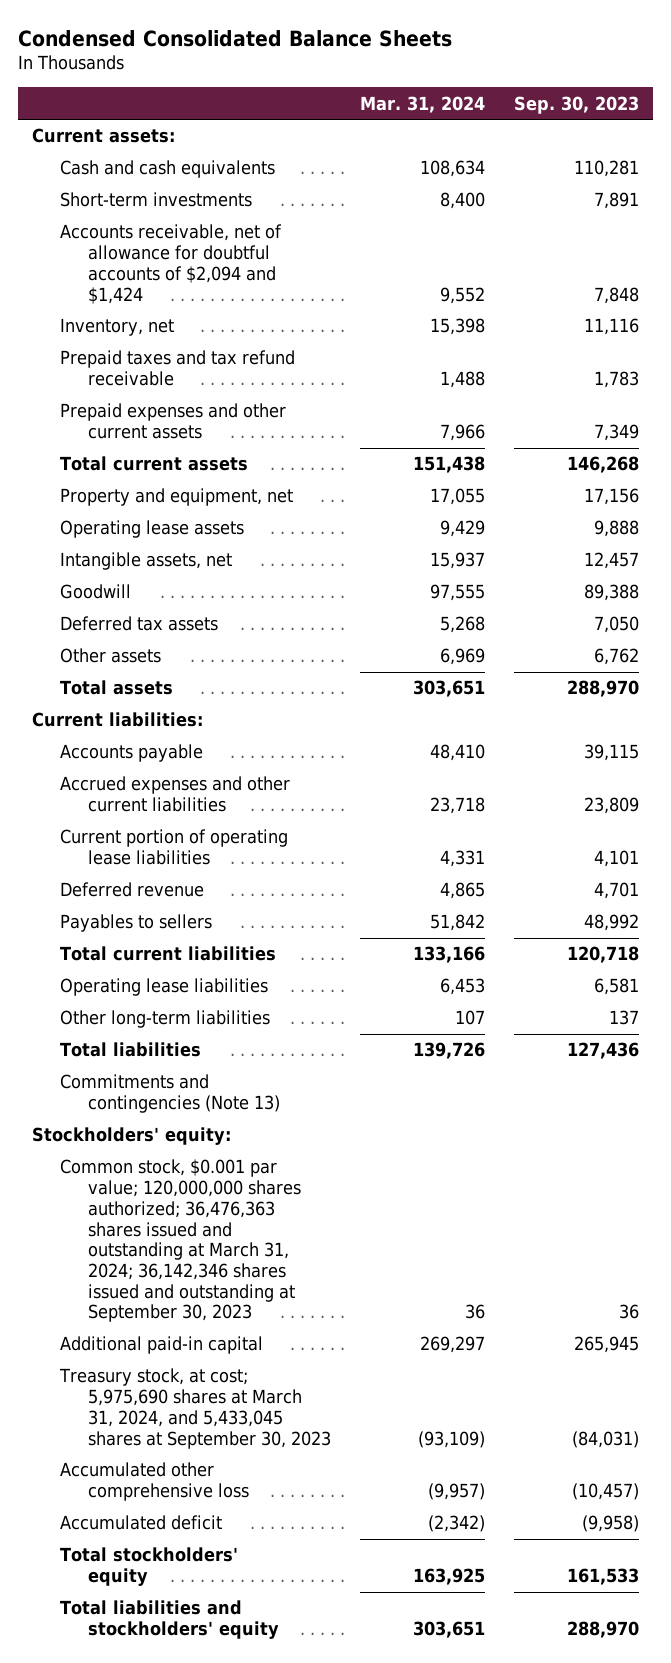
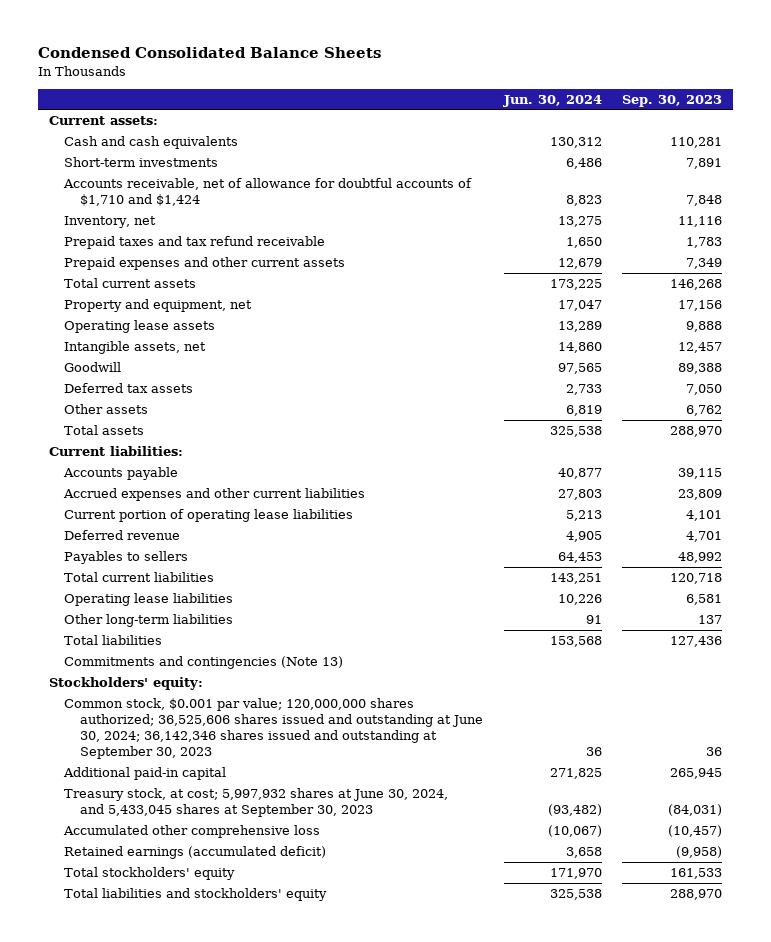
[359,95,485,113] Mar. 31, 2024 -> none
none -> [502,94,602,107] Jun. 30, 2024
[60,224,283,304] Accounts receivable, net of allowance for doubtful accounts of $2,094 and $1,424 -> [63,178,473,207] Accounts receivable, net of allowance for doubtful accounts of $1,710 and $1,424
[60,1159,302,1323] Common stock, $0.001 par value; 120,000,000 shares authorized; 36,476,363 shares issued and outstanding at March 31, 2024; 36,142,346 shares issued and outstanding at September 30, 2023 -> [64,698,483,760] Common stock, $0.001 par value; 120,000,000 shares authorized; 36,525,606 shares issued and outstanding at June 30, 2024; 36,142,346 shares issued and outstanding at September 30, 2023
[59,1368,332,1449] Treasury stock, at cost; 5,975,690 shares at March 31, 2024, and 5,433,045 shares at September 30, 2023 -> [64,788,449,818] Treasury stock, at cost; 5,997,932 shares at June 30, 2024, and 5,433,045 shares at September 30, 2023
[60,1515,223,1531] Accumulated deficit -> [64,846,327,860] Retained earnings (accumulated deficit)

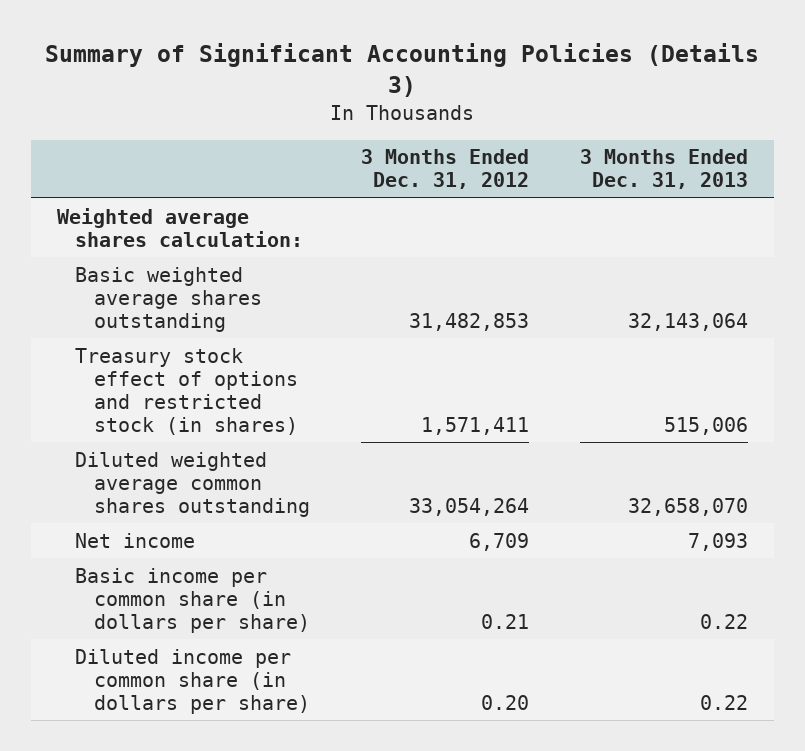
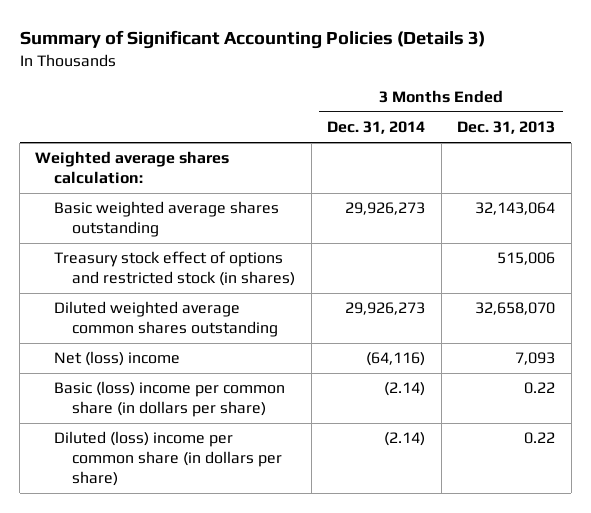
[360,149,529,190] 3 Months Ended Dec. 31, 2012 -> none
none -> [327,121,426,135] Dec. 31, 2014
[75,532,196,548] Net income -> [53,351,180,367] Net (loss) income
[75,567,310,633] Basic income per common share (in dollars per share) -> [53,381,285,418] Basic (loss) income per common share (in dollars per share)
[75,648,310,714] Diluted income per common share (in dollars per share) -> [53,431,283,487] Diluted (loss) income per common share (in dollars per share)

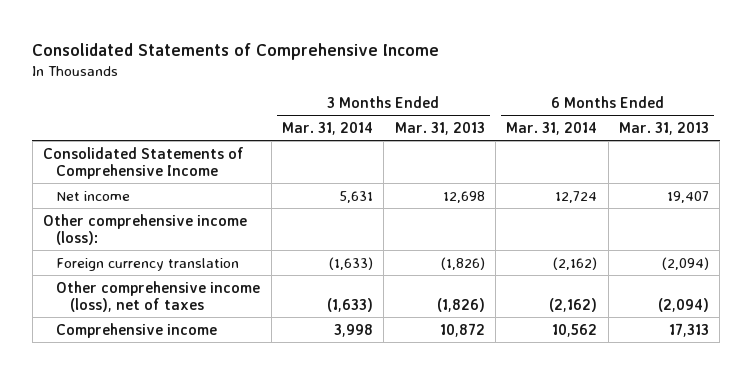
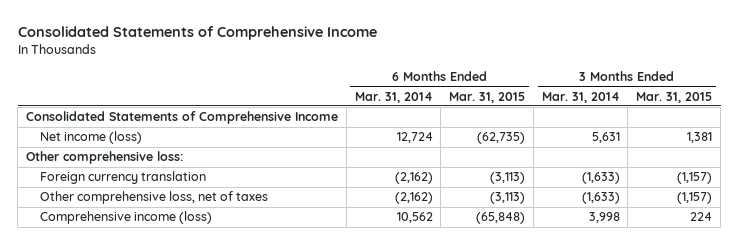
[394,122,485,136] Mar. 31, 2013 -> none
[618,122,709,136] Mar. 31, 2013 -> none
none -> [449,91,526,103] Mar. 31, 2015
none -> [636,91,713,103] Mar. 31, 2015
[56,190,131,201] Net income -> [39,131,142,145] Net income (loss)
[43,213,248,246] Other comprehensive income (loss): -> [26,151,184,165] Other comprehensive loss:
[56,280,261,313] Other comprehensive income (loss), net of taxes -> [39,191,268,205] Other comprehensive loss, net of taxes
[56,322,218,338] Comprehensive income -> [39,211,212,225] Comprehensive income (loss)

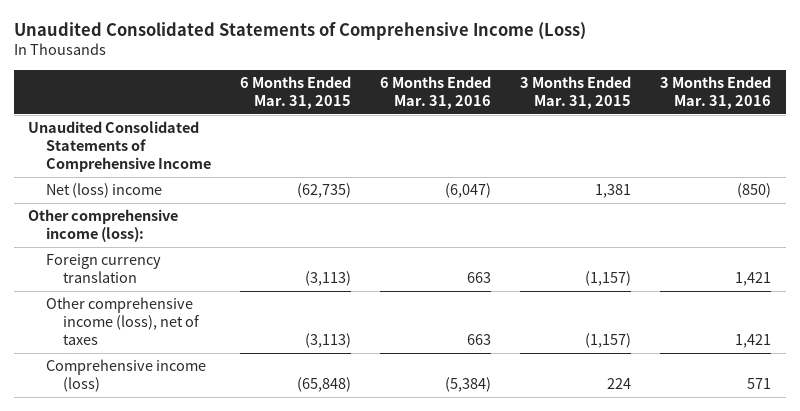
[17,26,377,41] Consolidated Statements of Comprehensive Income -> [13,22,586,41] Unaudited Consolidated Statements of Comprehensive Income (Loss)
[354,91,433,103] Mar. 31, 2014 -> none
[541,91,620,103] Mar. 31, 2014 -> none
none -> [379,75,491,109] 6 Months Ended Mar. 31, 2016
none -> [660,75,772,109] 3 Months Ended Mar. 31, 2016
[26,111,339,125] Consolidated Statements of Comprehensive Income -> [28,121,211,173] Unaudited Consolidated Statements of Comprehensive Income
[39,131,142,145] Net income (loss) -> [45,183,162,199] Net (loss) income
[26,151,184,165] Other comprehensive loss: -> [28,209,179,243] Other comprehensive income (loss):
[39,191,268,205] Other comprehensive loss, net of taxes -> [45,297,200,346] Other comprehensive income (loss), net of taxes

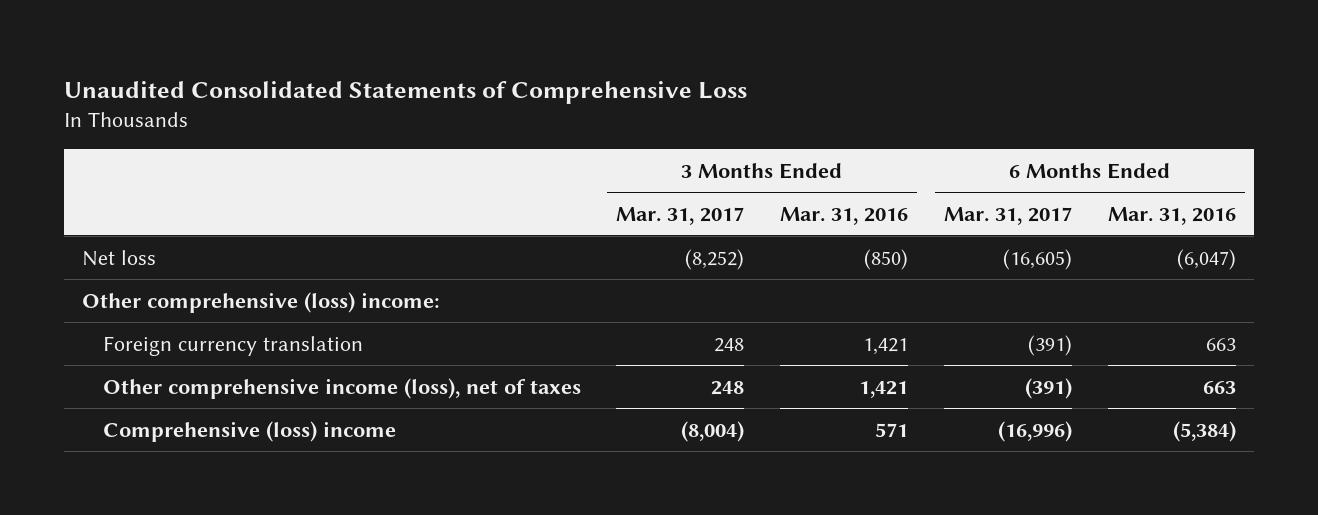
[13,22,586,41] Unaudited Consolidated Statements of Comprehensive Income (Loss) -> [64,80,748,104] Unaudited Consolidated Statements of Comprehensive Loss
[239,75,351,109] 6 Months Ended Mar. 31, 2015 -> none
[520,75,632,109] 3 Months Ended Mar. 31, 2015 -> none
none -> [616,206,745,225] Mar. 31, 2017
none -> [944,206,1073,225] Mar. 31, 2017
[28,121,211,173] Unaudited Consolidated Statements of Comprehensive Income -> none
[45,183,162,199] Net (loss) income -> [82,249,157,266] Net loss
[28,209,179,243] Other comprehensive income (loss): -> [82,291,441,313] Other comprehensive (loss) income:
[45,359,206,393] Comprehensive income (loss) -> [102,420,396,442] Comprehensive (loss) income

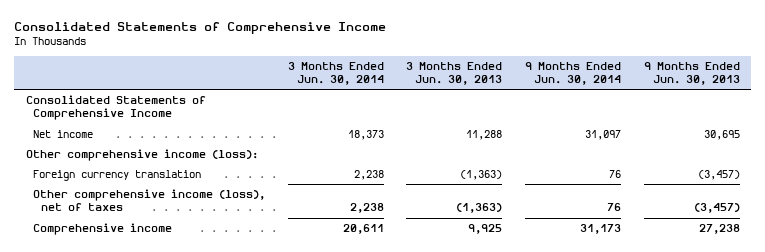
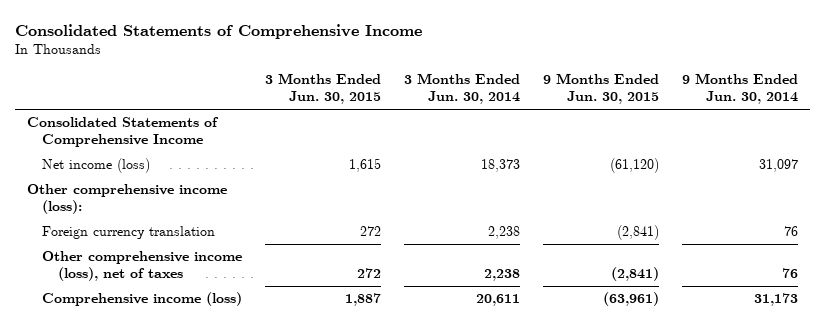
[406,61,503,86] 3 Months Ended Jun. 30, 2013 -> none
[643,61,740,86] 9 Months Ended Jun. 30, 2013 -> none
none -> [265,73,382,105] 3 Months Ended Jun. 30, 2015
none -> [543,73,660,105] 9 Months Ended Jun. 30, 2015
[33,130,94,139] Net income -> [42,157,151,173] Net income (loss)
[33,223,173,236] Comprehensive income -> [42,291,243,306] Comprehensive income (loss)

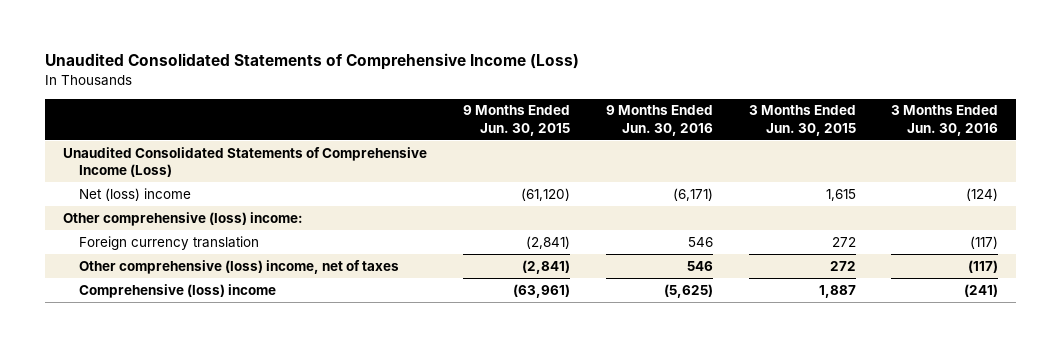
[15,24,423,40] Consolidated Statements of Comprehensive Income -> [45,53,580,71] Unaudited Consolidated Statements of Comprehensive Income (Loss)
[404,73,521,105] 3 Months Ended Jun. 30, 2014 -> none
[682,73,799,105] 9 Months Ended Jun. 30, 2014 -> none
none -> [605,105,713,136] 9 Months Ended Jun. 30, 2016
none -> [891,105,999,136] 3 Months Ended Jun. 30, 2016
[26,116,219,148] Consolidated Statements of Comprehensive Income -> [63,146,428,178] Unaudited Consolidated Statements of Comprehensive Income (Loss)
[42,157,151,173] Net income (loss) -> [78,187,191,201] Net (loss) income
[26,183,227,215] Other comprehensive income (loss): -> [63,211,304,226] Other comprehensive (loss) income:
[42,250,243,282] Other comprehensive income (loss), net of taxes -> [78,259,399,274] Other comprehensive (loss) income, net of taxes
[42,291,243,306] Comprehensive income (loss) -> [78,283,276,298] Comprehensive (loss) income

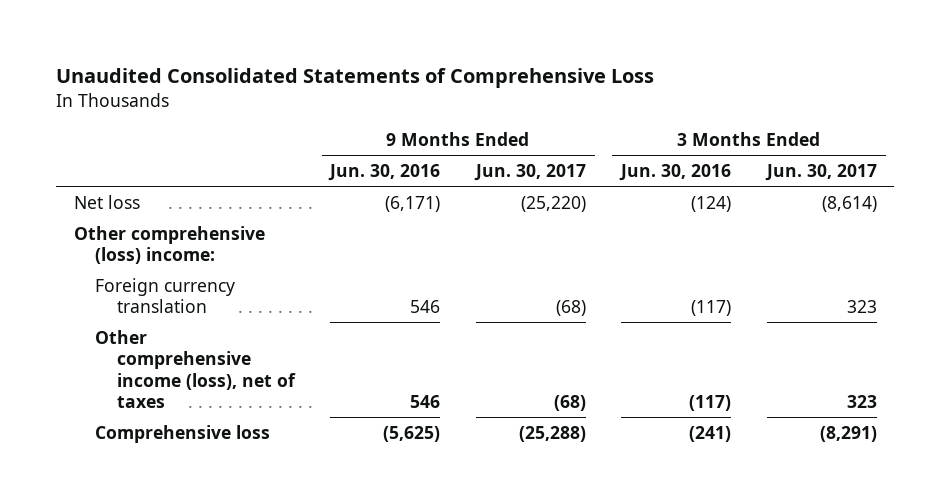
[45,53,580,71] Unaudited Consolidated Statements of Comprehensive Income (Loss) -> [55,68,654,89] Unaudited Consolidated Statements of Comprehensive Loss
[462,105,570,136] 9 Months Ended Jun. 30, 2015 -> none
[748,105,856,136] 3 Months Ended Jun. 30, 2015 -> none
none -> [473,163,586,181] Jun. 30, 2017
none -> [764,163,877,181] Jun. 30, 2017
[63,146,428,178] Unaudited Consolidated Statements of Comprehensive Income (Loss) -> none
[78,187,191,201] Net (loss) income -> [73,194,140,209] Net loss
[78,259,399,274] Other comprehensive (loss) income, net of taxes -> [95,329,297,408] Other comprehensive income (loss), net of taxes
[78,283,276,298] Comprehensive (loss) income -> [95,424,271,443] Comprehensive loss

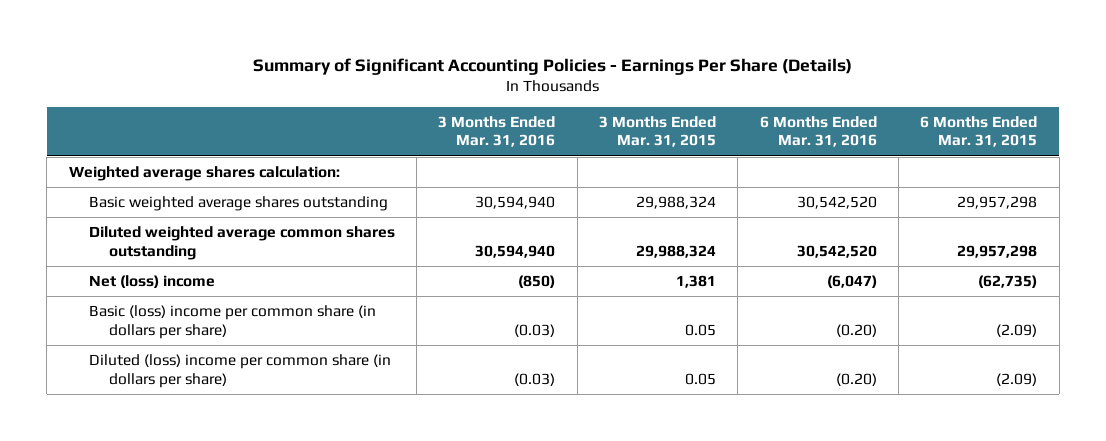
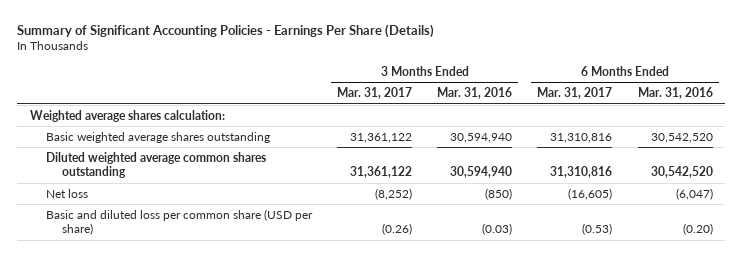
[598,115,716,148] 3 Months Ended Mar. 31, 2015 -> none
[920,115,1038,148] 6 Months Ended Mar. 31, 2015 -> none
none -> [336,87,412,100] Mar. 31, 2017
none -> [537,87,613,100] Mar. 31, 2017
[88,305,376,339] Basic (loss) income per common share (in dollars per share) -> none
[88,354,391,388] Diluted (loss) income per common share (in dollars per share) -> none
[88,275,215,289] Net (loss) income -> [45,188,88,198] Net loss
none -> [45,208,313,236] Basic and diluted loss per common share (USD per share)

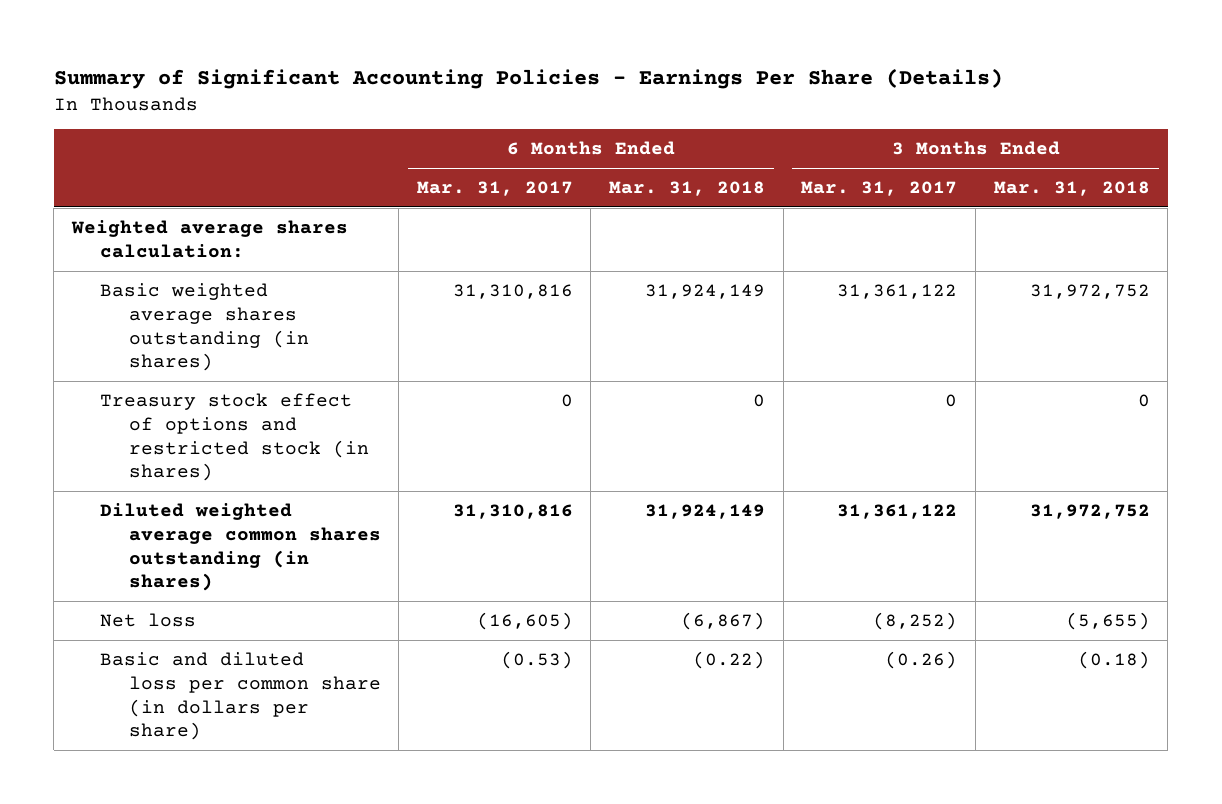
[437,87,513,100] Mar. 31, 2016 -> none
[637,87,713,100] Mar. 31, 2016 -> none
none -> [609,181,766,197] Mar. 31, 2018
none -> [993,181,1150,197] Mar. 31, 2018
[45,131,270,143] Basic weighted average shares outstanding -> [100,283,309,372] Basic weighted average shares outstanding (in shares)
none -> [100,393,369,482] Treasury stock effect of options and restricted stock (in shares)
[45,151,266,179] Diluted weighted average common shares outstanding -> [100,503,381,592] Diluted weighted average common shares outstanding (in shares)
[45,208,313,236] Basic and diluted loss per common share (USD per share) -> [100,652,381,741] Basic and diluted loss per common share (in dollars per share)

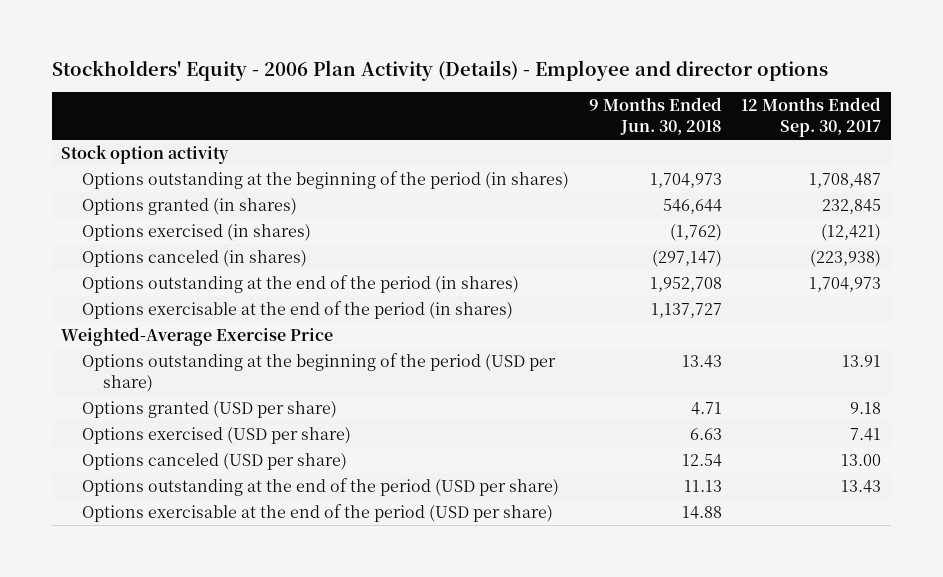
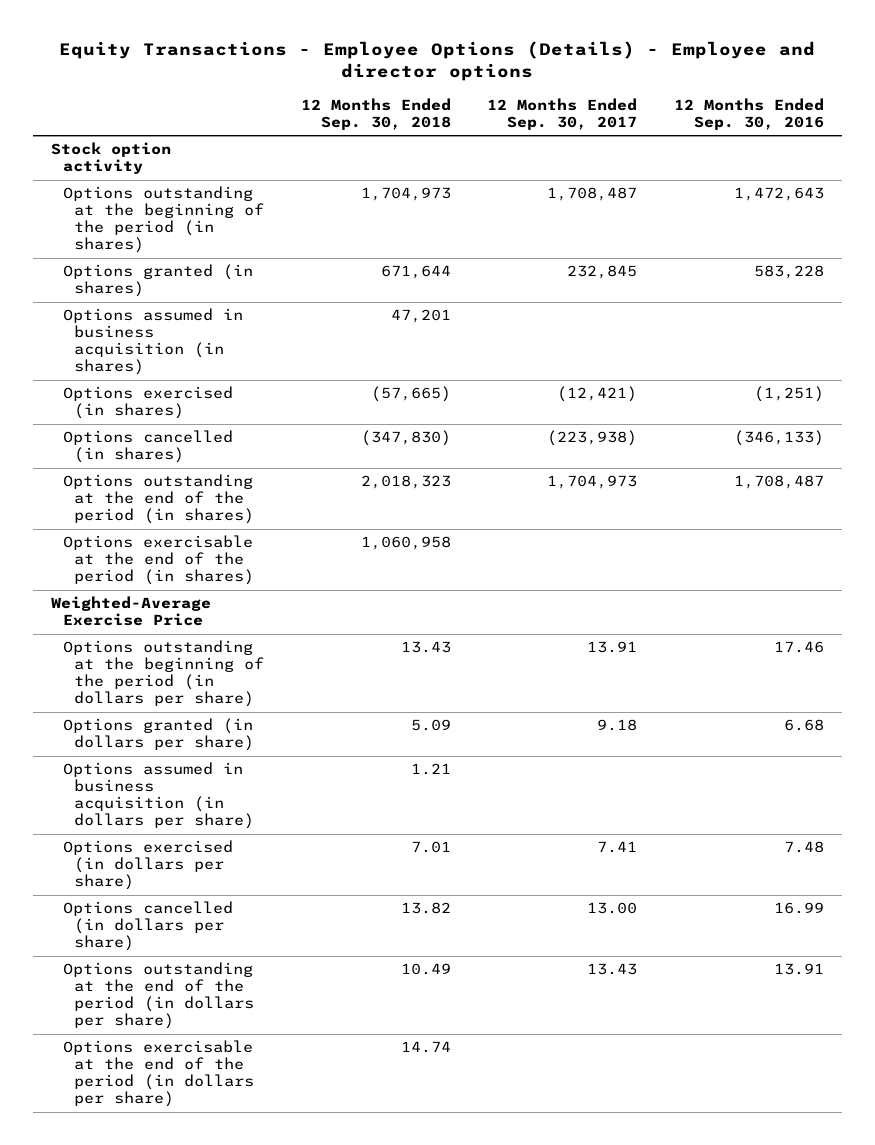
[51,60,828,82] Stockholders' Equity - 2006 Plan Activity (Details) - Employee and director options -> [59,40,816,82] Equity Transactions - Employee Options (Details) - Employee and director options
[588,97,722,136] 9 Months Ended Jun. 30, 2018 -> none
none -> [300,97,451,130] 12 Months Ended Sep. 30, 2018
none -> [673,97,824,130] 12 Months Ended Sep. 30, 2016
none -> [62,308,243,376] Options assumed in business acquisition (in shares)
[82,249,308,267] Options canceled (in shares) -> [62,430,233,464] Options cancelled (in shares)
[82,352,557,392] Options outstanding at the beginning of the period (USD per share) -> [62,640,265,708] Options outstanding at the beginning of the period (in dollars per share)
[82,400,338,418] Options granted (USD per share) -> [62,718,255,752] Options granted (in dollars per share)
none -> [62,762,255,830] Options assumed in business acquisition (in dollars per share)
[82,426,352,444] Options exercised (USD per share) -> [62,840,233,891] Options exercised (in dollars per share)
[82,452,348,470] Options canceled (USD per share) -> [62,901,233,952] Options cancelled (in dollars per share)
[82,477,560,496] Options outstanding at the end of the period (USD per share) -> [62,962,255,1030] Options outstanding at the end of the period (in dollars per share)
[82,503,554,522] Options exercisable at the end of the period (USD per share) -> [62,1040,255,1108] Options exercisable at the end of the period (in dollars per share)

